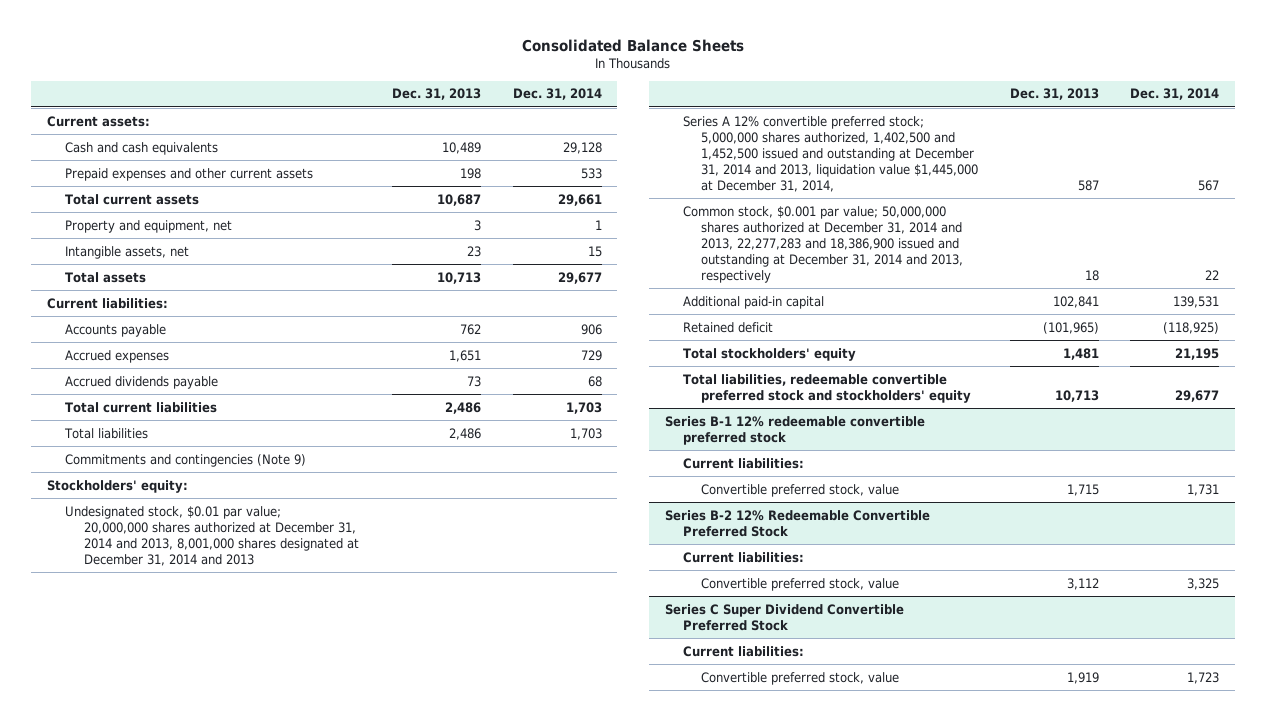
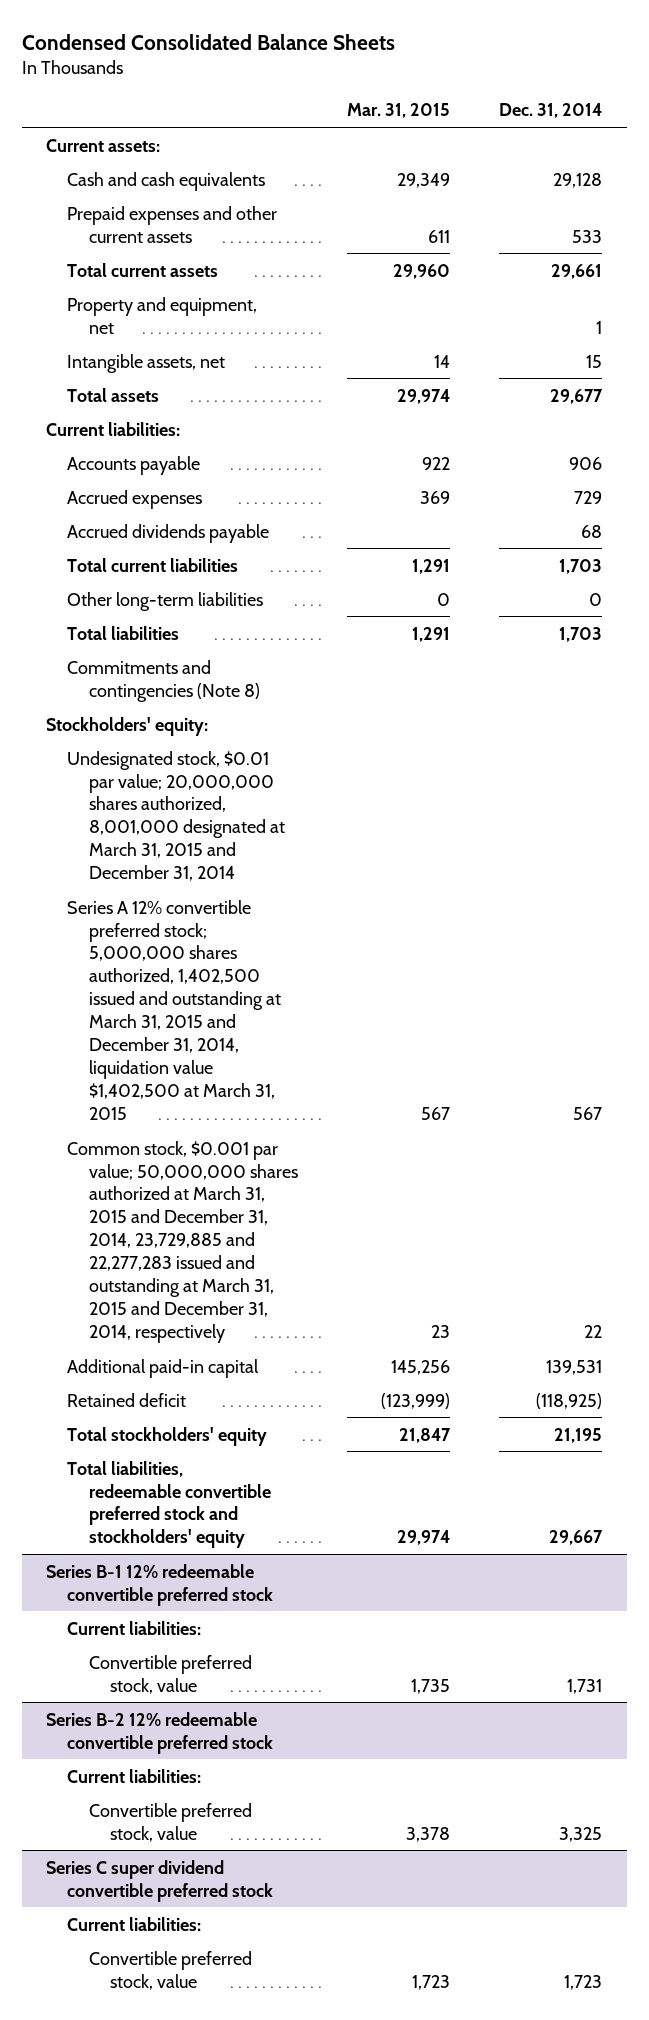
[522,39,745,53] Consolidated Balance Sheets -> [21,33,395,50] Condensed Consolidated Balance Sheets
[392,88,482,101] Dec. 31, 2013 -> none
none -> [346,103,450,119] Mar. 31, 2015
none -> [67,591,264,611] Other long-term liabilities
[65,453,307,467] Commitments and contingencies (Note 9) -> [67,659,260,702] Commitments and contingencies (Note 8)
[65,505,359,566] Undesignated stock, $0.01 par value; 20,000,000 shares authorized at December 31, 2014 and 2013, 8,001,000 shares designated at December 31, 2014 and 2013 -> [67,750,285,882] Undesignated stock, $0.01 par value; 20,000,000 shares authorized, 8,001,000 designated at March 31, 2015 and December 31, 2014
[683,115,979,192] Series A 12% convertible preferred stock; 5,000,000 shares authorized, 1,402,500 and 1,452,500 issued and outstanding at December 31, 2014 and 2013, liquidation value $1,445,000 at December 31, 2014, -> [67,899,281,1121] Series A 12% convertible preferred stock; 5,000,000 shares authorized, 1,402,500 issued and outstanding at March 31, 2015 and December 31, 2014, liquidation value $1,402,500 at March 31, 2015
[683,205,964,283] Common stock, $0.001 par value; 50,000,000 shares authorized at December 31, 2014 and 2013, 22,277,283 and 18,386,900 issued and outstanding at December 31, 2014 and 2013, respectively -> [67,1140,298,1344] Common stock, $0.001 par value; 50,000,000 shares authorized at March 31, 2015 and December 31, 2014, 23,729,885 and 22,277,283 issued and outstanding at March 31, 2015 and December 31, 2014, respectively
[1175,389,1220,402] 29,677 -> [549,1530,604,1546] 29,667
[664,509,930,537] Series B-2 12% Redeemable Convertible Preferred Stock -> [46,1711,274,1754] Series B-2 12% redeemable convertible preferred stock
[664,603,904,631] Series C Super Dividend Convertible Preferred Stock -> [46,1859,274,1902] Series C super dividend convertible preferred stock

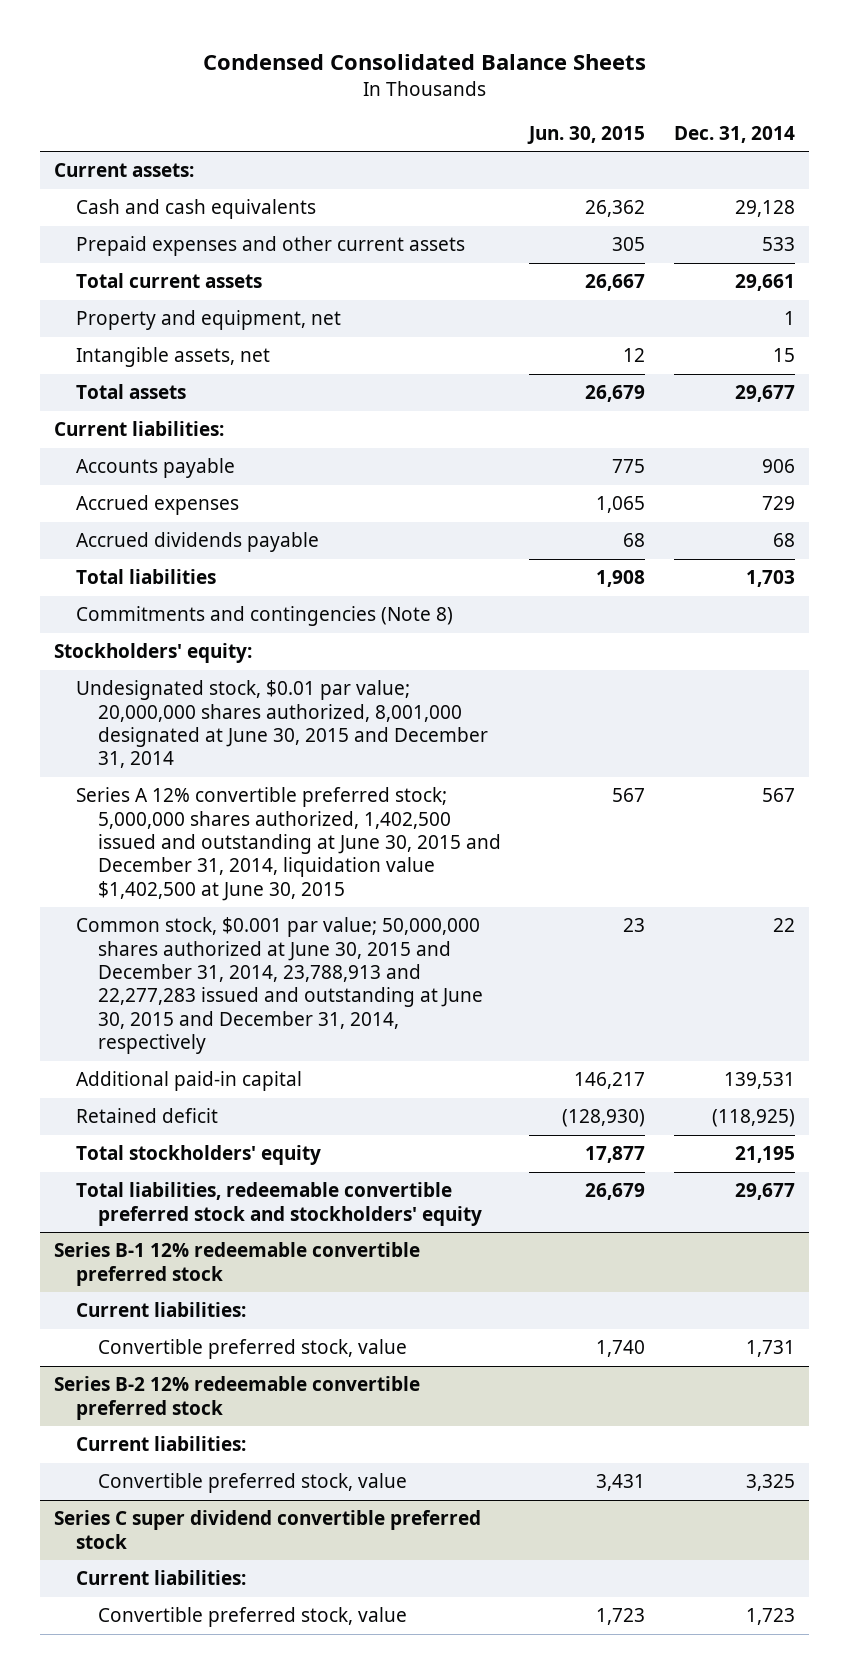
[346,103,450,119] Mar. 31, 2015 -> none
none -> [527,125,646,144] Jun. 30, 2015
[67,557,239,572] Total current liabilities -> none
[67,591,264,611] Other long-term liabilities -> none
[67,750,285,882] Undesignated stock, $0.01 par value; 20,000,000 shares authorized, 8,001,000 designated at March 31, 2015 and December 31, 2014 -> [76,680,488,769] Undesignated stock, $0.01 par value; 20,000,000 shares authorized, 8,001,000 designated at June 30, 2015 and December 31, 2014
[67,899,281,1121] Series A 12% convertible preferred stock; 5,000,000 shares authorized, 1,402,500 issued and outstanding at March 31, 2015 and December 31, 2014, liquidation value $1,402,500 at March 31, 2015 -> [76,787,501,901] Series A 12% convertible preferred stock; 5,000,000 shares authorized, 1,402,500 issued and outstanding at June 30, 2015 and December 31, 2014, liquidation value $1,402,500 at June 30, 2015
[67,1140,298,1344] Common stock, $0.001 par value; 50,000,000 shares authorized at March 31, 2015 and December 31, 2014, 23,729,885 and 22,277,283 issued and outstanding at March 31, 2015 and December 31, 2014, respectively -> [76,917,483,1055] Common stock, $0.001 par value; 50,000,000 shares authorized at June 30, 2015 and December 31, 2014, 23,788,913 and 22,277,283 issued and outstanding at June 30, 2015 and December 31, 2014, respectively
[549,1530,604,1546] 29,667 -> [734,1183,795,1201] 29,677

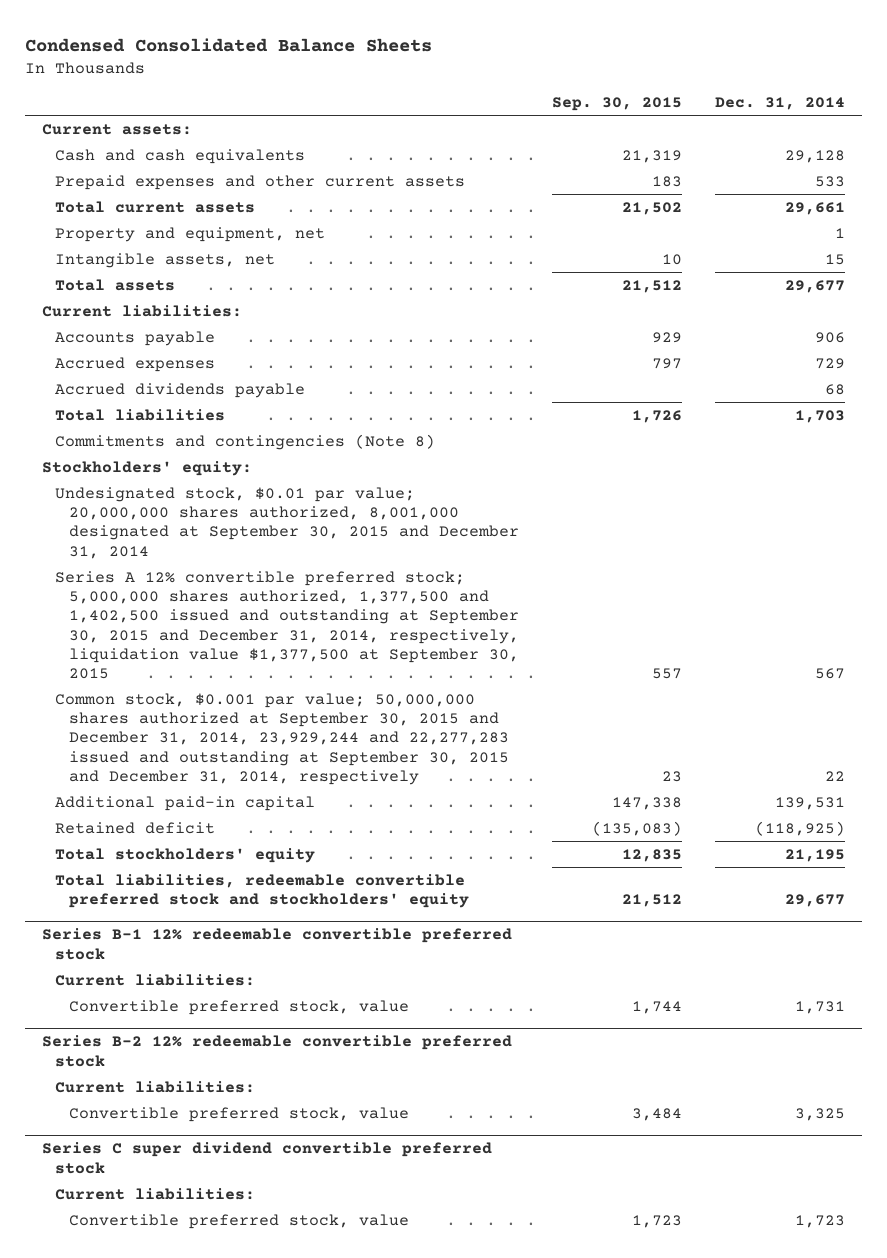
[527,125,646,144] Jun. 30, 2015 -> none
none -> [552,97,683,112] Sep. 30, 2015
[76,680,488,769] Undesignated stock, $0.01 par value; 20,000,000 shares authorized, 8,001,000 designated at June 30, 2015 and December 31, 2014 -> [55,486,520,559] Undesignated stock, $0.01 par value; 20,000,000 shares authorized, 8,001,000 designated at September 30, 2015 and December 31, 2014
[76,787,501,901] Series A 12% convertible preferred stock; 5,000,000 shares authorized, 1,402,500 issued and outstanding at June 30, 2015 and December 31, 2014, liquidation value $1,402,500 at June 30, 2015 -> [55,570,520,680] Series A 12% convertible preferred stock; 5,000,000 shares authorized, 1,377,500 and 1,402,500 issued and outstanding at September 30, 2015 and December 31, 2014, respectively, liquidation value $1,377,500 at September 30, 2015
[76,917,483,1055] Common stock, $0.001 par value; 50,000,000 shares authorized at June 30, 2015 and December 31, 2014, 23,788,913 and 22,277,283 issued and outstanding at June 30, 2015 and December 31, 2014, respectively -> [55,692,510,785] Common stock, $0.001 par value; 50,000,000 shares authorized at September 30, 2015 and December 31, 2014, 23,929,244 and 22,277,283 issued and outstanding at September 30, 2015 and December 31, 2014, respectively

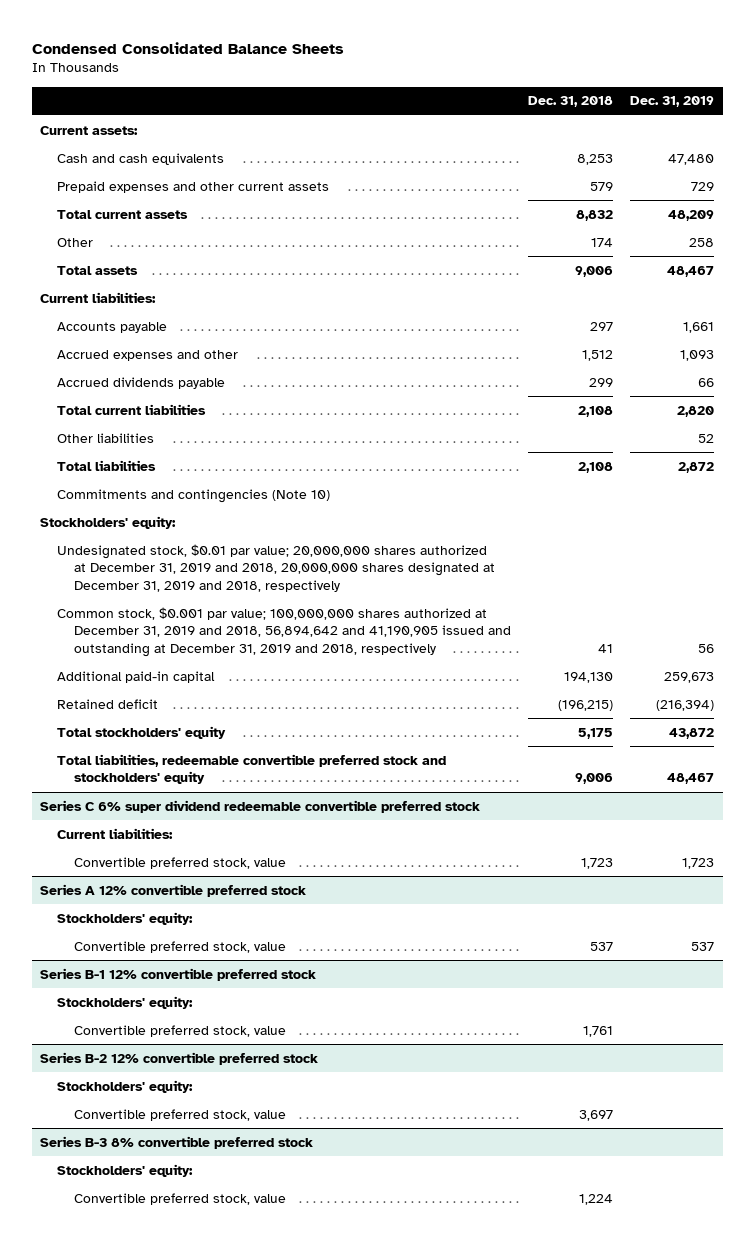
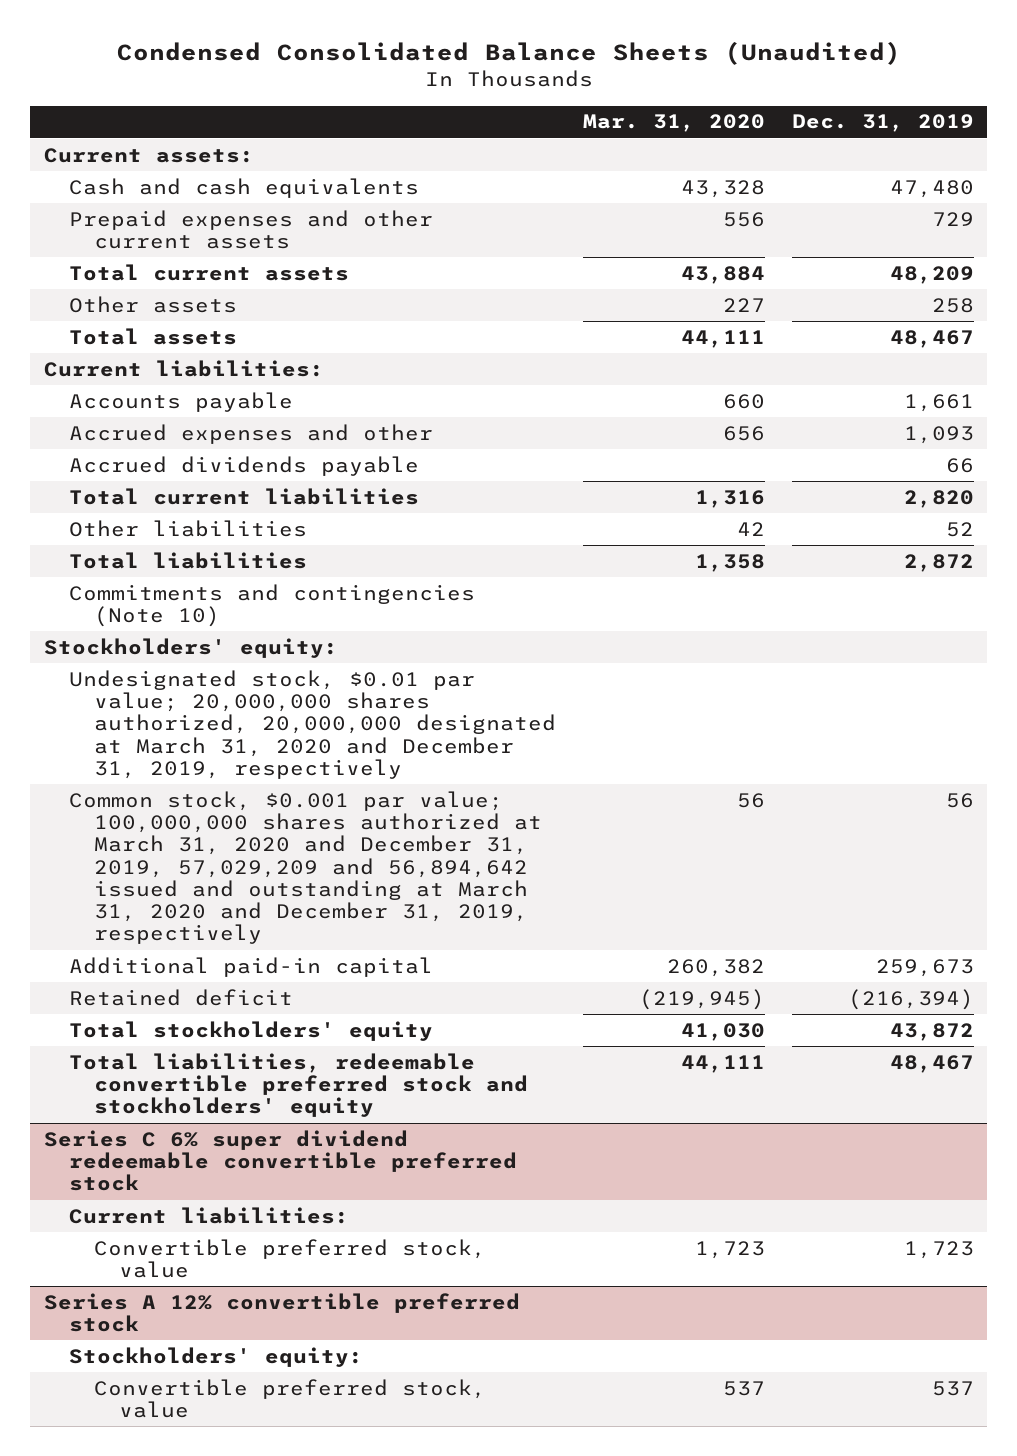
[31,41,344,54] Condensed Consolidated Balance Sheets -> [116,41,901,66] Condensed Consolidated Balance Sheets (Unaudited)
[527,96,613,108] Dec. 31, 2018 -> none
none -> [582,114,765,133] Mar. 31, 2020
[57,237,94,247] Other -> [68,295,237,313] Other assets
[57,543,495,592] Undesignated stock, $0.01 par value; 20,000,000 shares authorized at December 31, 2019 and 2018, 20,000,000 shares designated at December 31, 2019 and 2018, respectively -> [68,669,556,779] Undesignated stock, $0.01 par value; 20,000,000 shares authorized, 20,000,000 designated at March 31, 2020 and December 31, 2019, respectively
[57,606,511,657] Common stock, $0.001 par value; 100,000,000 shares authorized at December 31, 2019 and 2018, 56,894,642 and 41,190,905 issued and outstanding at December 31, 2019 and 2018, respectively -> [68,790,542,945] Common stock, $0.001 par value; 100,000,000 shares authorized at March 31, 2020 and December 31, 2019, 57,029,209 and 56,894,642 issued and outstanding at March 31, 2020 and December 31, 2019, respectively
[40,967,317,981] Series B-1 12% convertible preferred stock -> none
[57,995,194,1009] Stockholders' equity: -> none
[73,1024,286,1037] Convertible preferred stock, value -> none
[40,1051,319,1065] Series B-2 12% convertible preferred stock -> none
[57,1079,194,1093] Stockholders' equity: -> none
[73,1108,286,1121] Convertible preferred stock, value -> none
[40,1135,314,1149] Series B-3 8% convertible preferred stock -> none
[57,1163,194,1177] Stockholders' equity: -> none
[73,1192,286,1205] Convertible preferred stock, value -> none

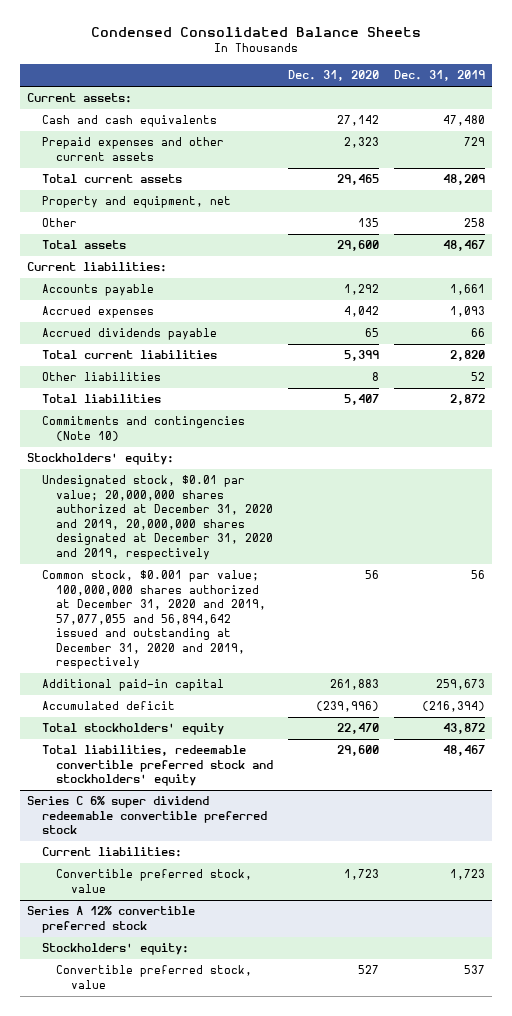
[116,41,901,66] Condensed Consolidated Balance Sheets (Unaudited) -> [90,27,421,38] Condensed Consolidated Balance Sheets
[582,114,765,133] Mar. 31, 2020 -> none
none -> [287,70,379,82] Dec. 31, 2020
none -> [41,196,231,209] Property and equipment, net
[68,295,237,313] Other assets -> [41,218,77,228] Other
[68,423,433,444] Accrued expenses and other -> [41,306,154,319] Accrued expenses
[68,669,556,779] Undesignated stock, $0.01 par value; 20,000,000 shares authorized, 20,000,000 designated at March 31, 2020 and December 31, 2019, respectively -> [41,475,274,560] Undesignated stock, $0.01 par value; 20,000,000 shares authorized at December 31, 2020 and 2019, 20,000,000 shares designated at December 31, 2020 and 2019, respectively
[68,790,542,945] Common stock, $0.001 par value; 100,000,000 shares authorized at March 31, 2020 and December 31, 2019, 57,029,209 and 56,894,642 issued and outstanding at March 31, 2020 and December 31, 2019, respectively -> [41,570,267,670] Common stock, $0.001 par value; 100,000,000 shares authorized at December 31, 2020 and 2019, 57,077,055 and 56,894,642 issued and outstanding at December 31, 2020 and 2019, respectively
[68,988,293,1006] Retained deficit -> [41,701,175,711] Accumulated deficit

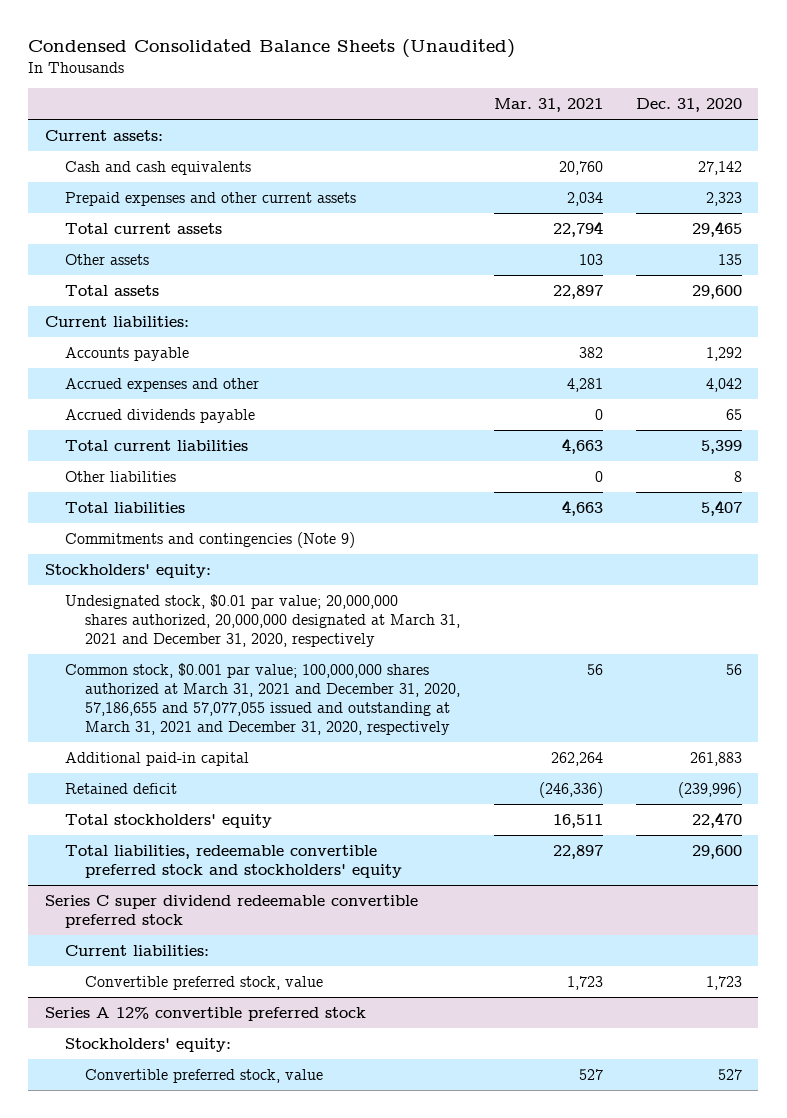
[90,27,421,38] Condensed Consolidated Balance Sheets -> [28,39,516,59] Condensed Consolidated Balance Sheets (Unaudited)
[393,70,485,82] Dec. 31, 2019 -> none
none -> [493,98,603,113] Mar. 31, 2021
[41,196,231,209] Property and equipment, net -> none
[41,218,77,228] Other -> [65,253,150,265] Other assets
[41,306,154,319] Accrued expenses -> [65,377,260,392] Accrued expenses and other
[41,416,245,441] Commitments and contingencies (Note 10) -> [65,531,356,548] Commitments and contingencies (Note 9)
[41,475,274,560] Undesignated stock, $0.01 par value; 20,000,000 shares authorized at December 31, 2020 and 2019, 20,000,000 shares designated at December 31, 2020 and 2019, respectively -> [65,593,461,647] Undesignated stock, $0.01 par value; 20,000,000 shares authorized, 20,000,000 designated at March 31, 2021 and December 31, 2020, respectively
[41,570,267,670] Common stock, $0.001 par value; 100,000,000 shares authorized at December 31, 2020 and 2019, 57,077,055 and 56,894,642 issued and outstanding at December 31, 2020 and 2019, respectively -> [65,662,461,736] Common stock, $0.001 par value; 100,000,000 shares authorized at March 31, 2021 and December 31, 2020, 57,186,655 and 57,077,055 issued and outstanding at March 31, 2021 and December 31, 2020, respectively
[41,701,175,711] Accumulated deficit -> [65,782,178,794] Retained deficit
[27,796,267,835] Series C 6% super dividend redeemable convertible preferred stock -> [44,894,418,928] Series C super dividend redeemable convertible preferred stock

